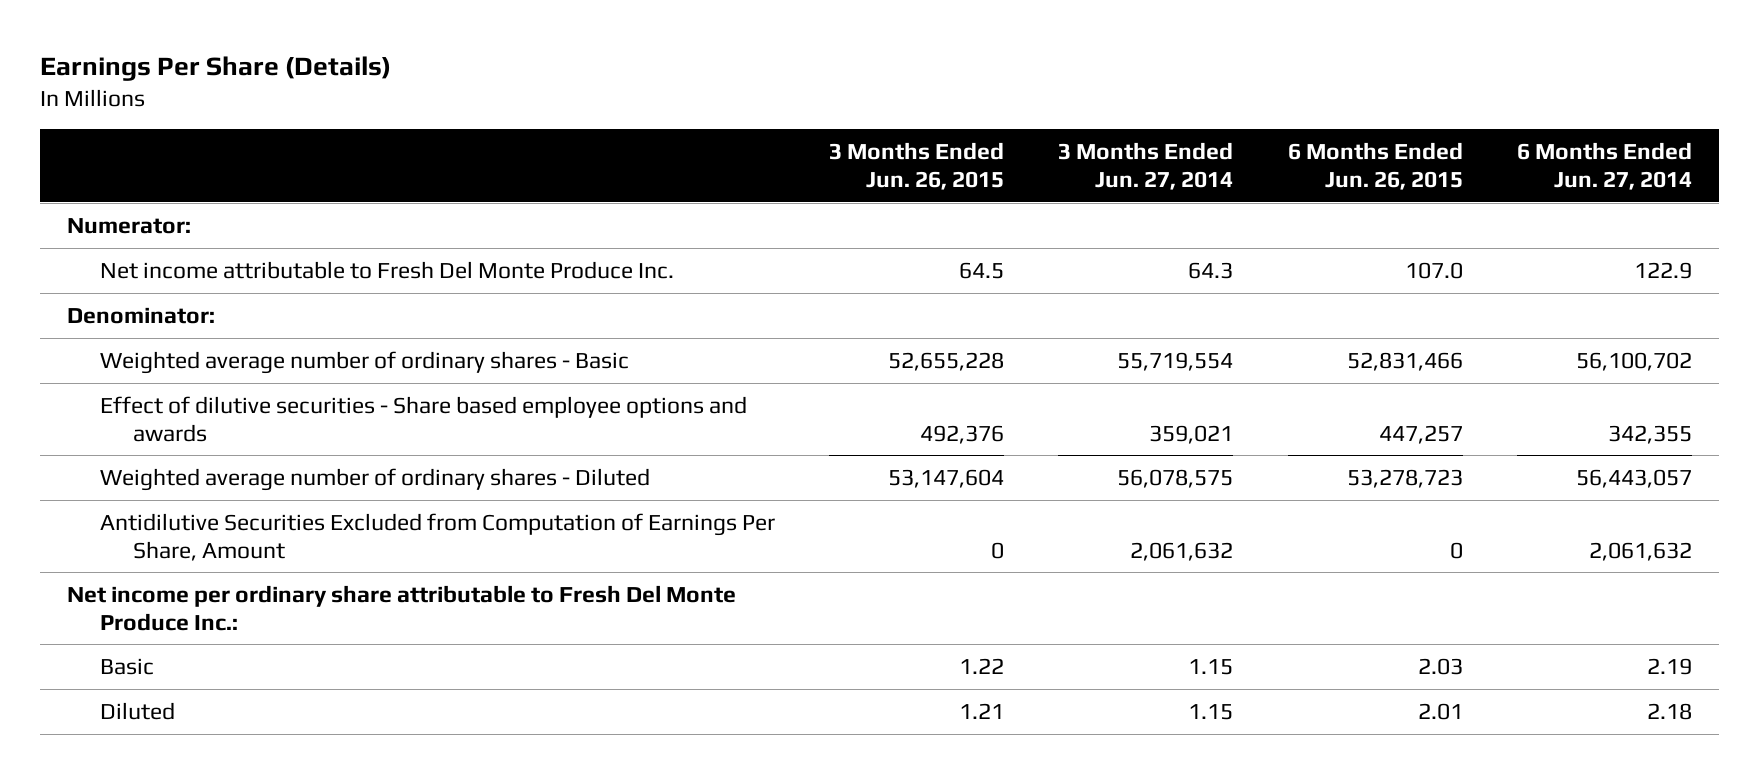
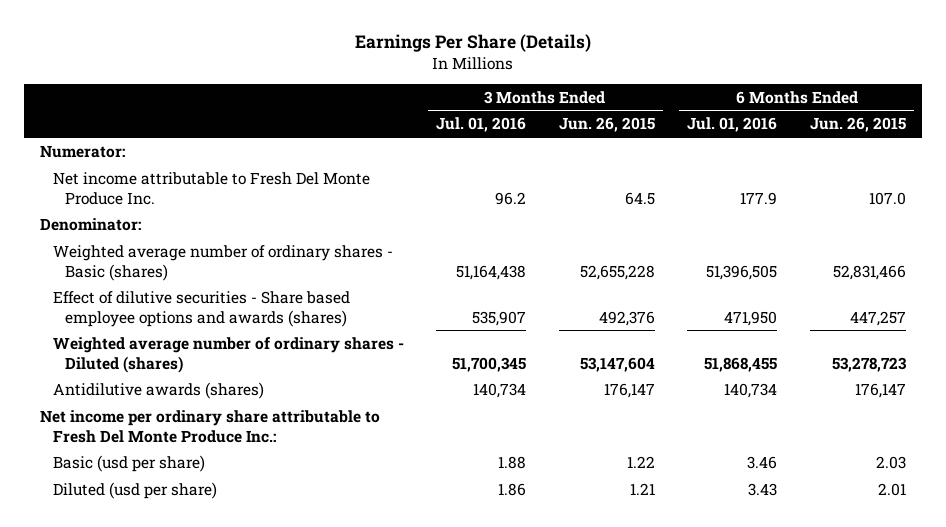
[1058,141,1234,190] 3 Months Ended Jun. 27, 2014 -> none
[1516,141,1692,190] 6 Months Ended Jun. 27, 2014 -> none
none -> [436,117,527,133] Jul. 01, 2016
none -> [687,117,778,133] Jul. 01, 2016
[99,512,775,561] Antidilutive Securities Excluded from Computation of Earnings Per Share, Amount -> none
[99,350,629,374] Weighted average number of ordinary shares - Basic -> [52,244,393,281] Weighted average number of ordinary shares - Basic (shares)
[99,395,747,442] Effect of dilutive securities - Share based employee options and awards -> [52,290,350,327] Effect of dilutive securities - Share based employee options and awards (shares)
[99,467,650,491] Weighted average number of ordinary shares - Diluted -> [52,336,404,373] Weighted average number of ordinary shares - Diluted (shares)
none -> [52,381,264,399] Antidilutive awards (shares)
[99,657,154,675] Basic -> [52,454,205,472] Basic (usd per share)
[99,701,175,720] Diluted -> [52,481,217,499] Diluted (usd per share)

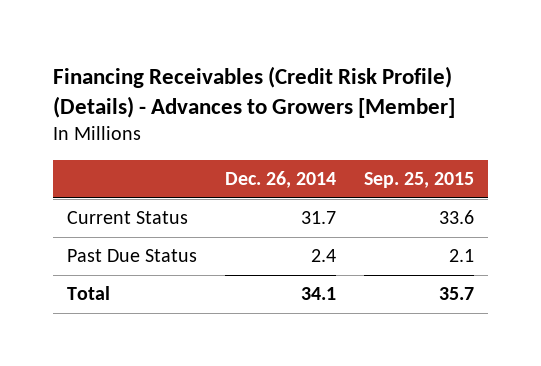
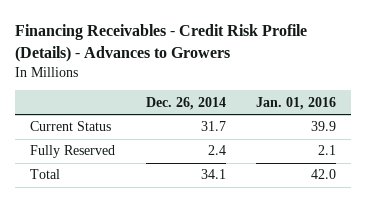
[53,65,456,119] Financing Receivables (Credit Risk Profile) (Details) - Advances to Growers [Member] -> [15,24,308,62] Financing Receivables - Credit Risk Profile (Details) - Advances to Growers
[363,172,474,189] Sep. 25, 2015 -> none
none -> [256,96,337,110] Jan. 01, 2016
[67,249,198,263] Past Due Status -> [30,145,116,159] Fully Reserved

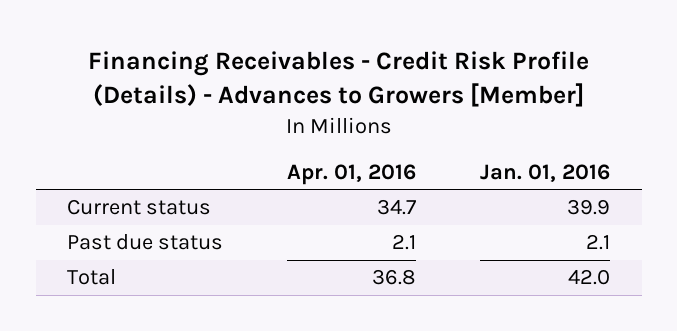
[15,24,308,62] Financing Receivables - Credit Risk Profile (Details) - Advances to Growers -> [87,51,589,108] Financing Receivables - Credit Risk Profile (Details) - Advances to Growers [Member]
[145,96,226,110] Dec. 26, 2014 -> none
none -> [287,163,417,185] Apr. 01, 2016
[30,121,112,132] Current Status -> [67,199,212,216] Current status
[30,145,116,159] Fully Reserved -> [67,234,224,251] Past due status

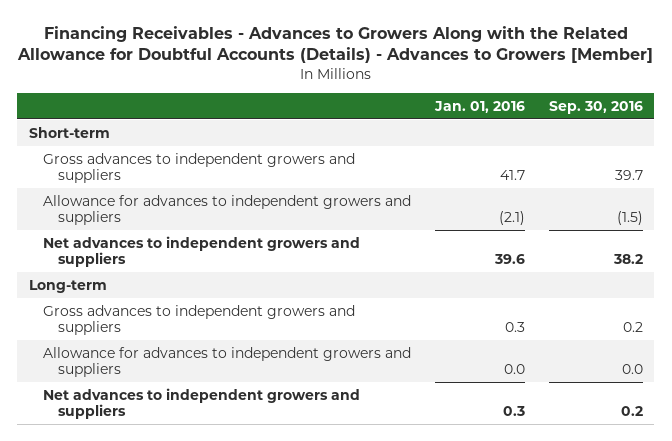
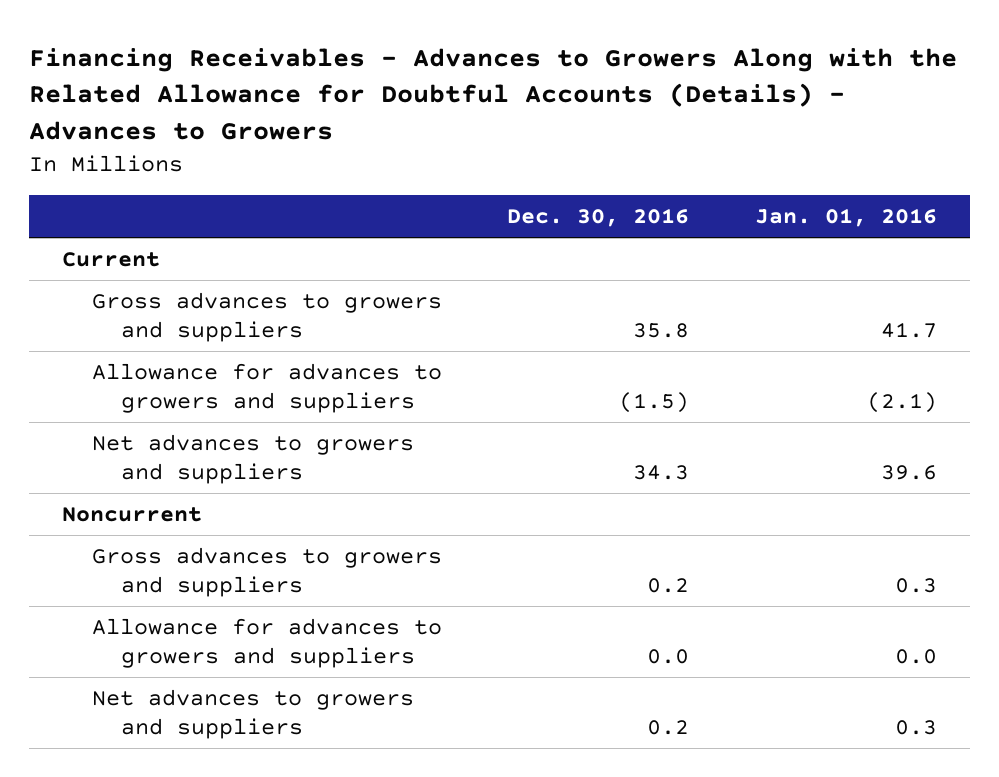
[16,25,653,64] Financing Receivables - Advances to Growers Along with the Related Allowance for Doubtful Accounts (Details) - Advances to Growers [Member] -> [28,47,957,141] Financing Receivables - Advances to Growers Along with the Related Allowance for Doubtful Accounts (Details) - Advances to Growers
[548,100,643,114] Sep. 30, 2016 -> none
none -> [507,207,690,227] Dec. 30, 2016
[29,126,111,138] Short-term -> [61,252,160,268] Current
[43,152,356,184] Gross advances to independent growers and suppliers -> [91,292,442,343] Gross advances to growers and suppliers
[43,194,412,226] Allowance for advances to independent growers and suppliers -> [91,363,442,414] Allowance for advances to growers and suppliers
[43,235,361,268] Net advances to independent growers and suppliers -> [91,434,414,485] Net advances to growers and suppliers
[29,279,108,293] Long-term -> [61,507,202,523] Noncurrent
[43,304,356,336] Gross advances to independent growers and suppliers -> [91,547,442,598] Gross advances to growers and suppliers
[43,346,412,378] Allowance for advances to independent growers and suppliers -> [91,618,442,669] Allowance for advances to growers and suppliers
[43,387,361,420] Net advances to independent growers and suppliers -> [91,689,414,740] Net advances to growers and suppliers

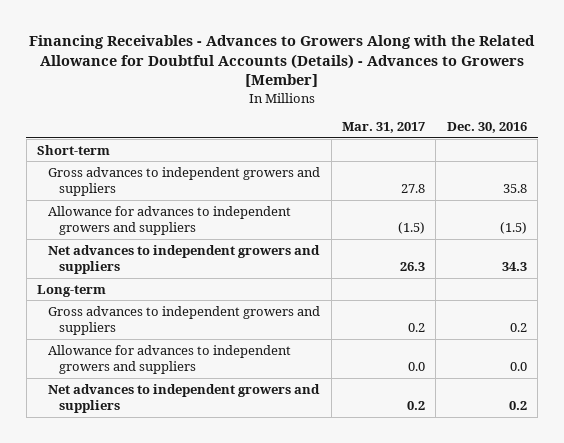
[28,47,957,141] Financing Receivables - Advances to Growers Along with the Related Allowance for Doubtful Accounts (Details) - Advances to Growers -> [28,34,535,88] Financing Receivables - Advances to Growers Along with the Related Allowance for Doubtful Accounts (Details) - Advances to Growers [Member]
[755,207,938,227] Jan. 01, 2016 -> none
none -> [342,122,426,134] Mar. 31, 2017
[61,252,160,268] Current -> [37,144,111,155] Short-term
[91,292,442,343] Gross advances to growers and suppliers -> [48,166,321,196] Gross advances to independent growers and suppliers
[91,363,442,414] Allowance for advances to growers and suppliers -> [48,205,292,235] Allowance for advances to independent growers and suppliers
[91,434,414,485] Net advances to growers and suppliers -> [48,244,321,274] Net advances to independent growers and suppliers
[61,507,202,523] Noncurrent -> [37,284,107,297] Long-term
[91,547,442,598] Gross advances to growers and suppliers -> [48,305,321,335] Gross advances to independent growers and suppliers
[91,618,442,669] Allowance for advances to growers and suppliers -> [48,344,292,374] Allowance for advances to independent growers and suppliers
[91,689,414,740] Net advances to growers and suppliers -> [48,383,321,413] Net advances to independent growers and suppliers

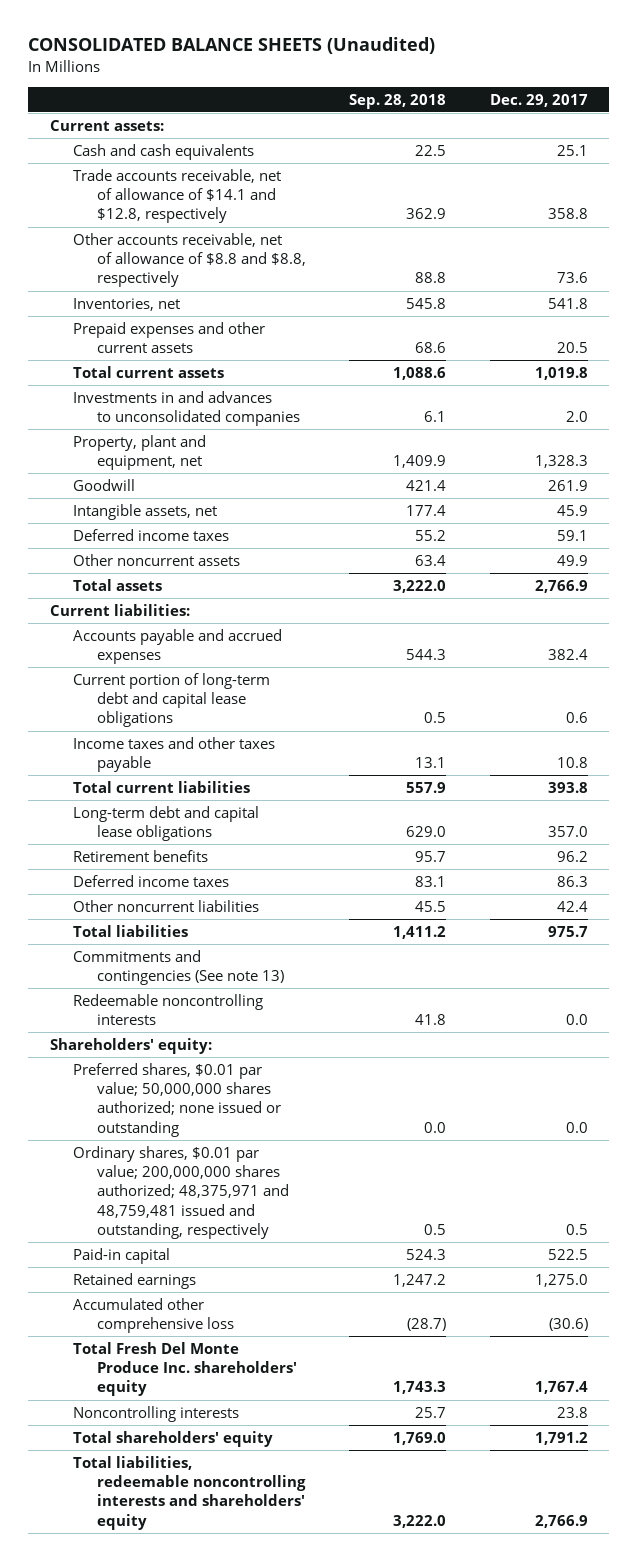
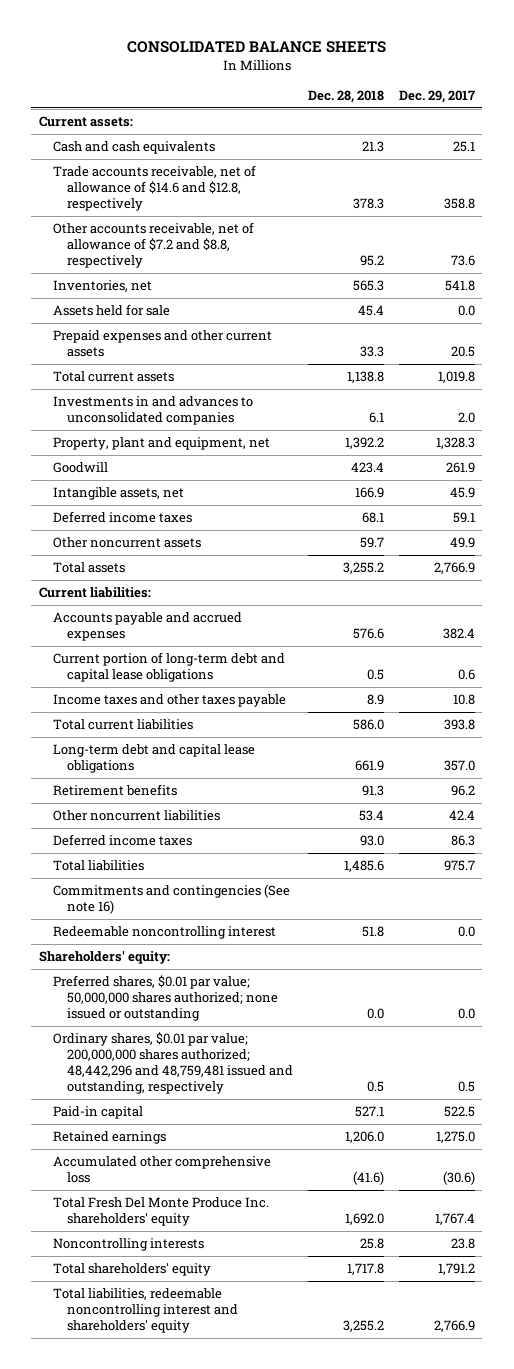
[27,37,435,55] CONSOLIDATED BALANCE SHEETS (Unaudited) -> [126,40,386,53] CONSOLIDATED BALANCE SHEETS
[349,93,447,109] Sep. 28, 2018 -> none
none -> [308,90,385,104] Dec. 28, 2018
[73,168,282,224] Trade accounts receivable, net of allowance of $14.1 and $12.8, respectively -> [53,165,257,212] Trade accounts receivable, net of allowance of $14.6 and $12.8, respectively
[73,232,307,288] Other accounts receivable, net of allowance of $8.8 and $8.8, respectively -> [53,222,255,269] Other accounts receivable, net of allowance of $7.2 and $8.8, respectively
none -> [53,304,171,317] Assets held for sale
[73,874,230,887] Deferred income taxes -> [53,834,193,847] Deferred income taxes
[73,949,285,986] Commitments and contingencies (See note 13) -> [53,884,291,915] Commitments and contingencies (See note 16)
[73,993,264,1026] Redeemable noncontrolling interests -> [53,926,277,940] Redeemable noncontrolling interest
[73,1145,290,1240] Ordinary shares, $0.01 par value; 200,000,000 shares authorized; 48,375,971 and 48,759,481 issued and outstanding, respectively -> [53,1032,294,1095] Ordinary shares, $0.01 par value; 200,000,000 shares authorized; 48,442,296 and 48,759,481 issued and outstanding, respectively
[73,1455,307,1530] Total liabilities, redeemable noncontrolling interests and shareholders' equity -> [53,1288,239,1334] Total liabilities, redeemable noncontrolling interest and shareholders' equity

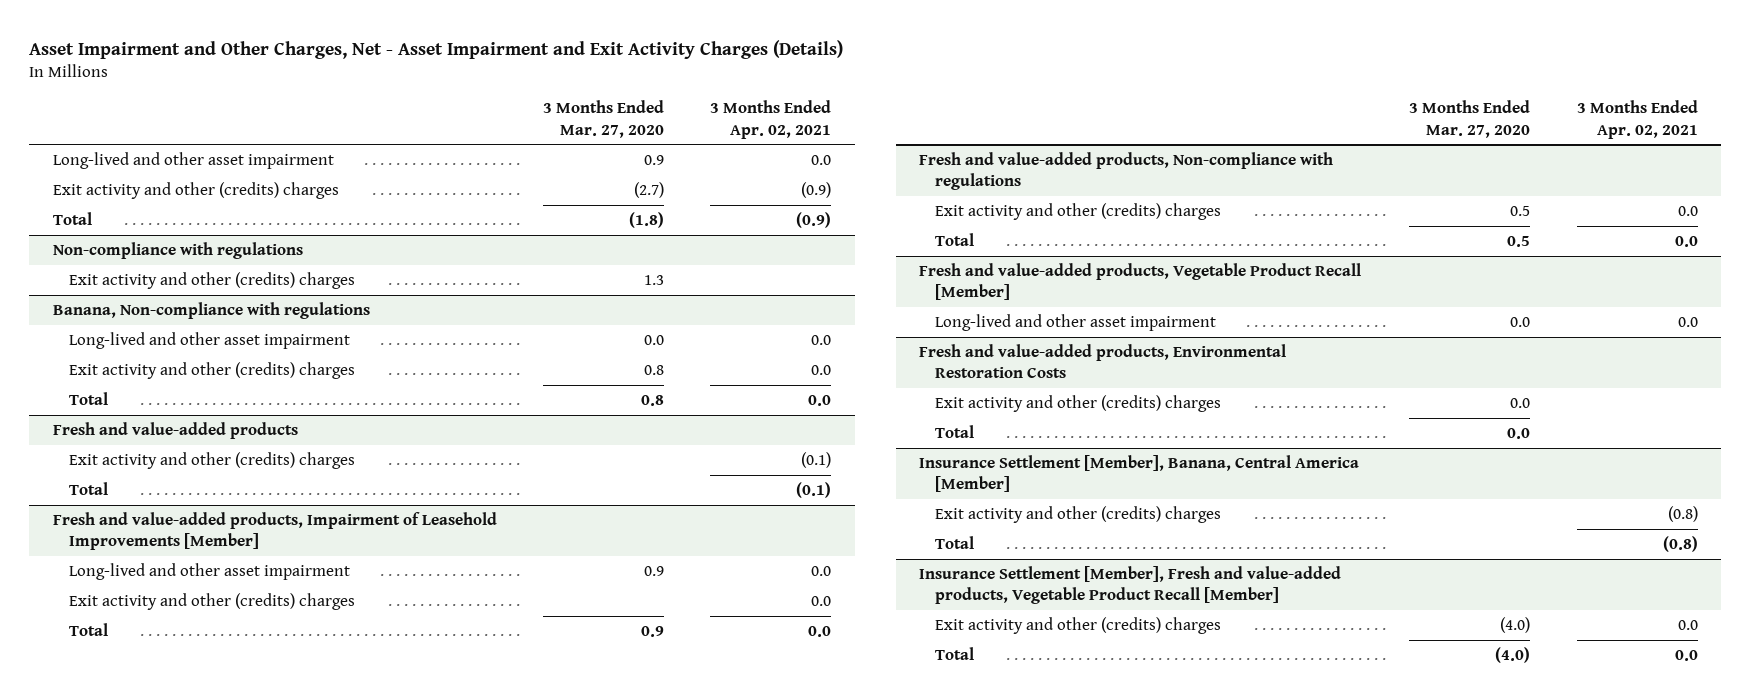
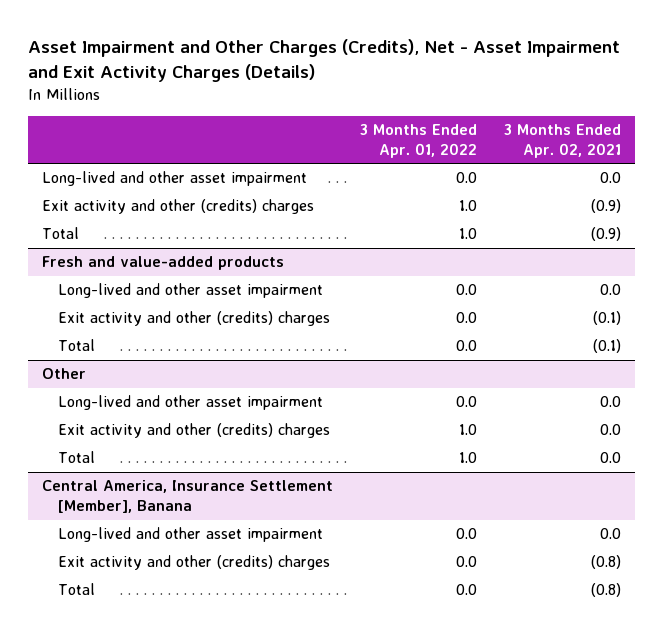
[29,39,844,59] Asset Impairment and Other Charges, Net - Asset Impairment and Exit Activity Charges (Details) -> [28,39,621,83] Asset Impairment and Other Charges (Credits), Net - Asset Impairment and Exit Activity Charges (Details)
[542,100,664,138] 3 Months Ended Mar. 27, 2020 -> none
none -> [360,124,478,158] 3 Months Ended Apr. 01, 2022
[52,241,303,259] Non-compliance with regulations -> none
[68,271,355,289] Exit activity and other (credits) charges -> none
[52,301,370,319] Banana, Non-compliance with regulations -> none
[68,331,350,349] Long-lived and other asset impairment -> none
[68,361,355,379] Exit activity and other (credits) charges -> none
[68,391,108,405] Total -> none
none -> [58,283,324,299] Long-lived and other asset impairment
[52,511,497,551] Fresh and value-added products, Impairment of Leasehold Improvements [Member] -> none
none -> [42,368,87,380] Other
[918,151,1333,191] Fresh and value-added products, Non-compliance with regulations -> none
[934,202,1221,220] Exit activity and other (credits) charges -> none
[934,232,974,246] Total -> none
[918,262,1361,301] Fresh and value-added products, Vegetable Product Recall [Member] -> none
none -> [42,480,334,514] Central America, Insurance Settlement [Member], Banana
[918,343,1286,379] Fresh and value-added products, Environmental Restoration Costs -> none
[934,394,1221,412] Exit activity and other (credits) charges -> none
[934,424,974,438] Total -> none
[918,454,1359,493] Insurance Settlement [Member], Banana, Central America [Member] -> none
[918,565,1341,605] Insurance Settlement [Member], Fresh and value-added products, Vegetable Product Recall [Member] -> none
[934,616,1221,634] Exit activity and other (credits) charges -> none
[934,646,974,660] Total -> none

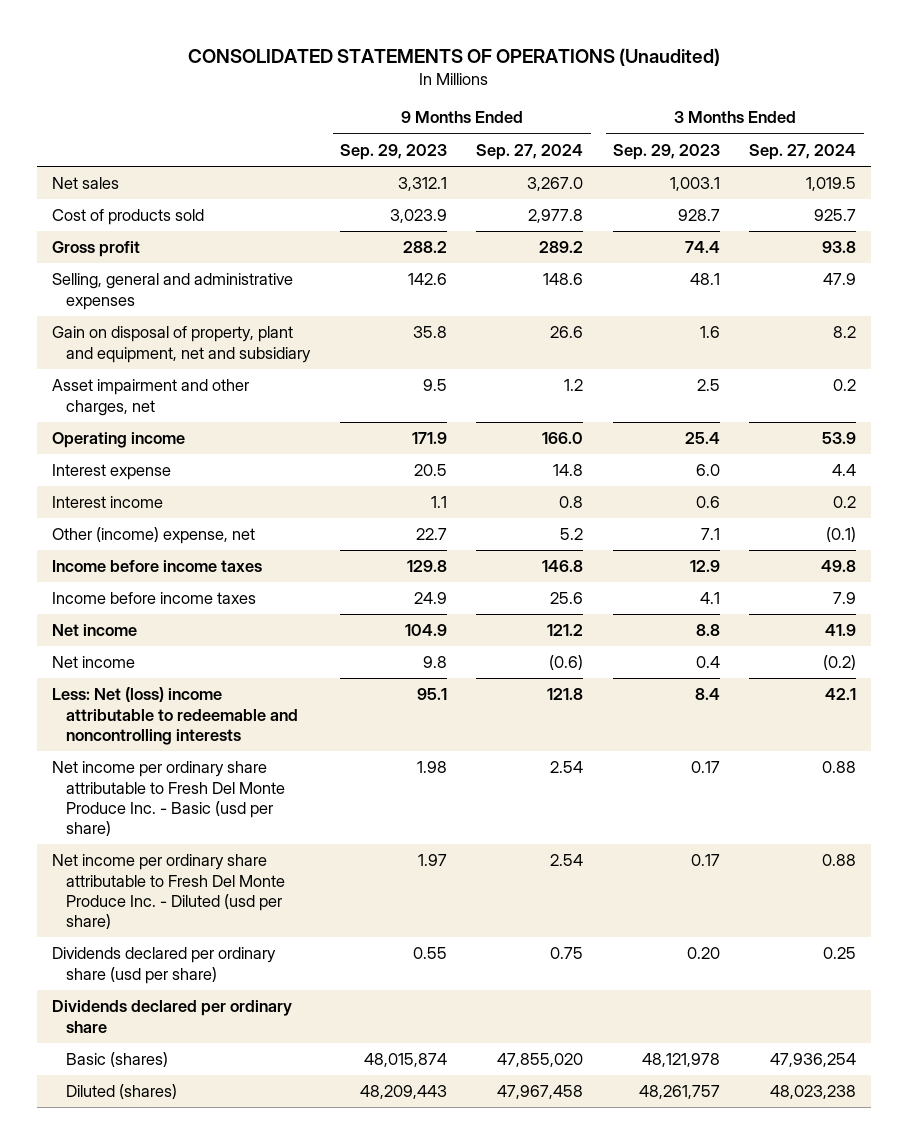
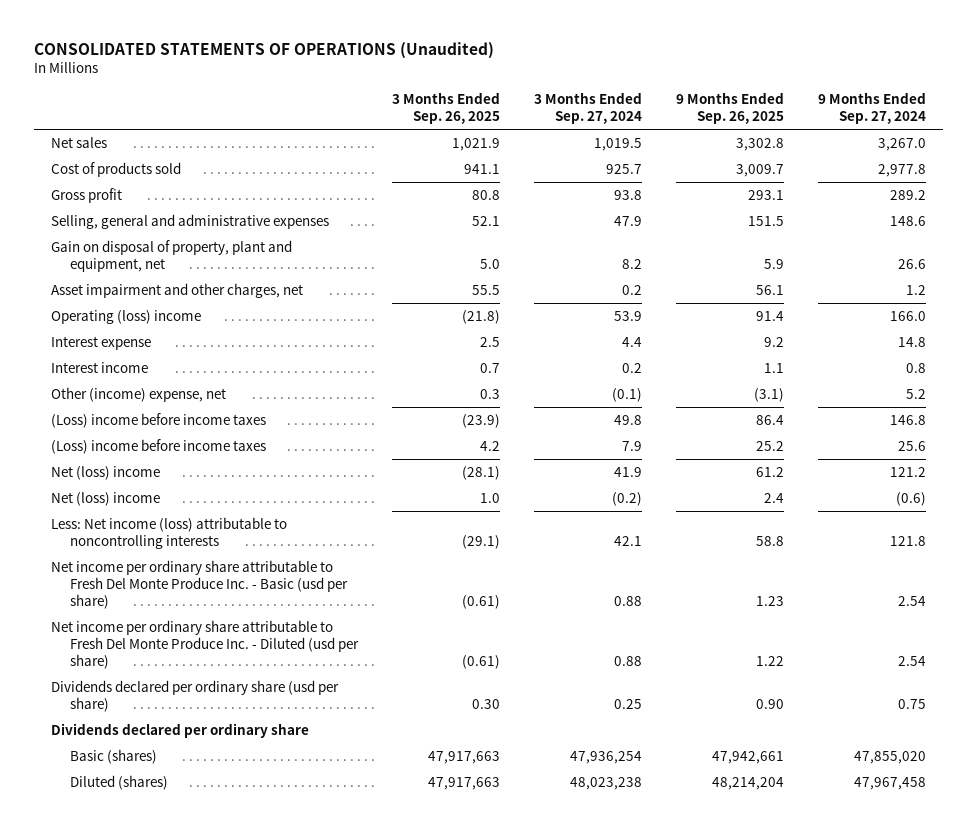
[339,143,447,160] Sep. 29, 2023 -> none
[612,143,720,160] Sep. 29, 2023 -> none
none -> [391,92,500,124] 3 Months Ended Sep. 26, 2025
none -> [675,92,784,124] 9 Months Ended Sep. 26, 2025
[51,326,312,363] Gain on disposal of property, plant and equipment, net and subsidiary -> [50,240,292,272] Gain on disposal of property, plant and equipment, net
[51,432,185,449] Operating income -> [50,310,201,325] Operating (loss) income
[51,560,262,573] Income before income taxes -> [50,413,266,429] (Loss) income before income taxes
[51,592,256,605] Income before income taxes -> [50,439,266,455] (Loss) income before income taxes
[51,624,137,637] Net income -> [50,466,160,481] Net (loss) income
[51,656,135,669] Net income -> [50,492,160,507] Net (loss) income
[51,687,299,745] Less: Net (loss) income attributable to redeemable and noncontrolling interests -> [50,517,287,549] Less: Net income (loss) attributable to noncontrolling interests

